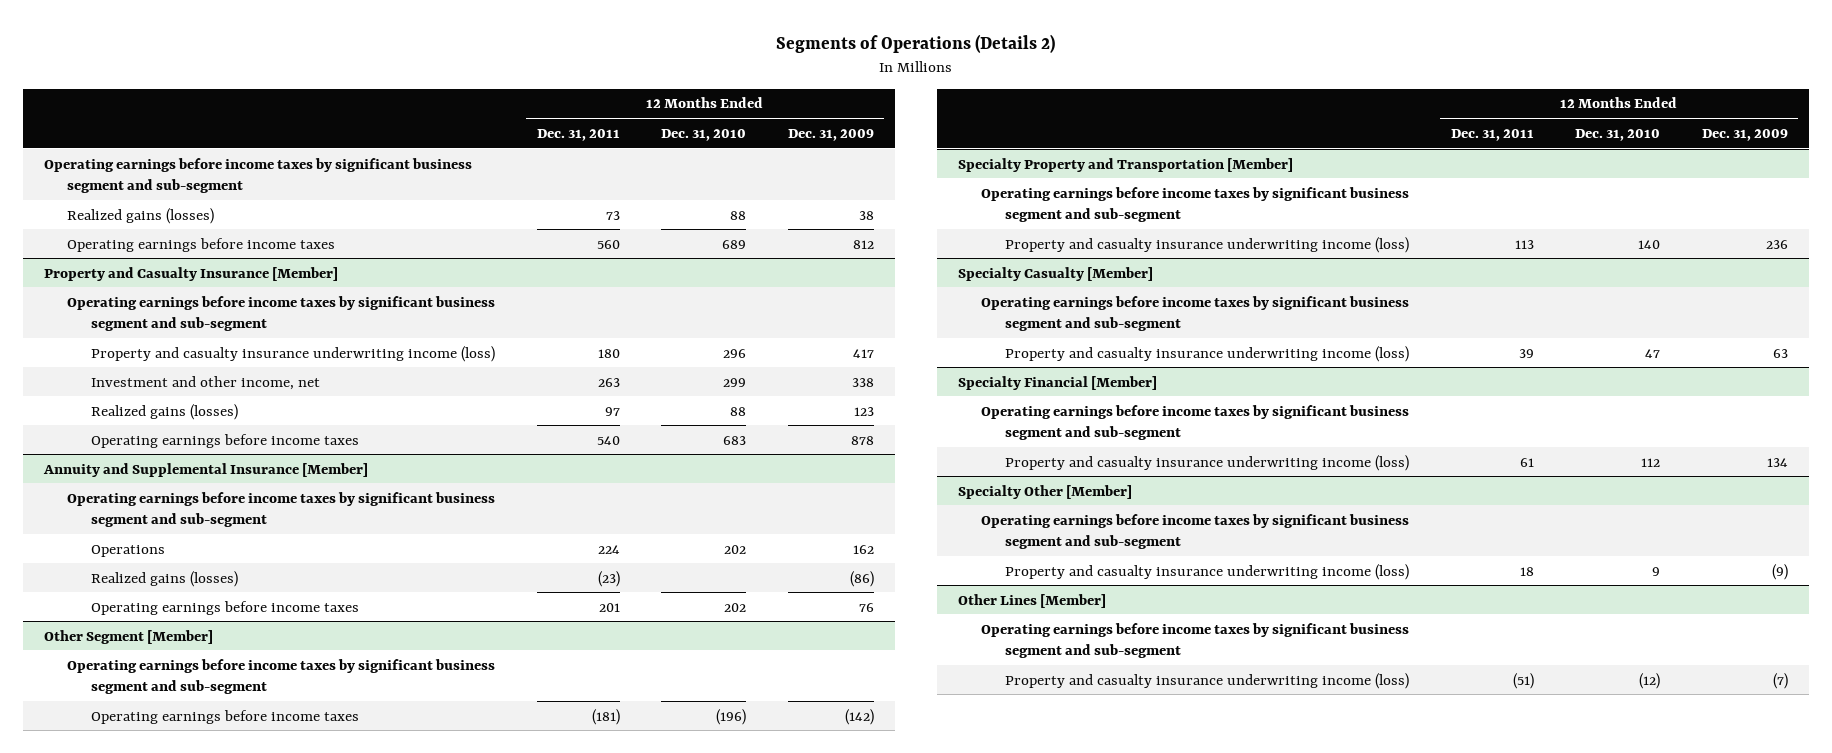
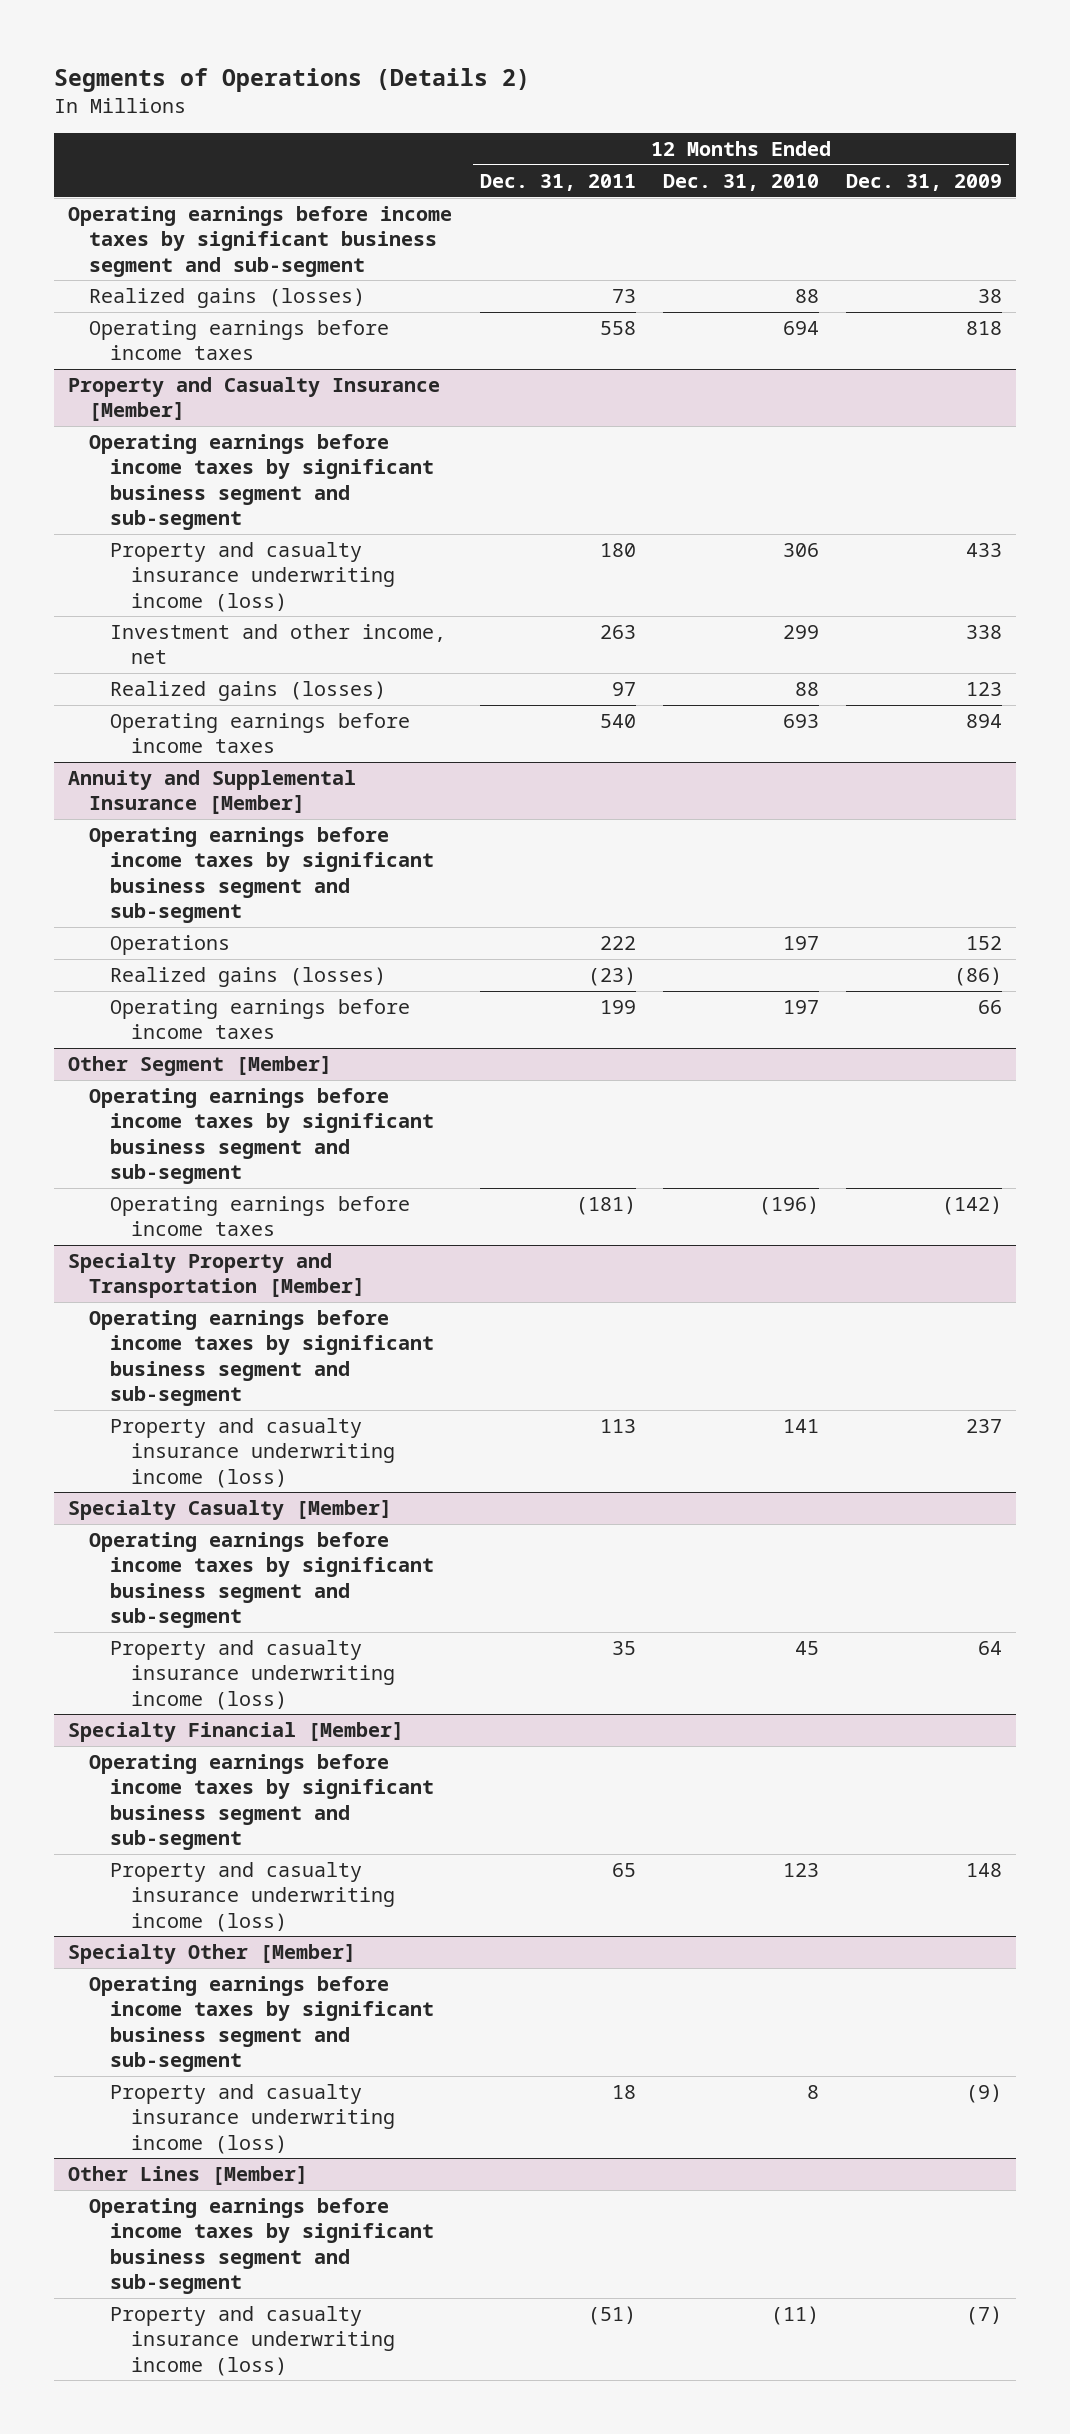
[596,239,620,249] 560 -> [599,321,636,336] 558
[722,239,747,249] 689 -> [782,321,819,336] 694
[853,239,875,249] 812 -> [966,321,1003,336] 818
[723,348,747,358] 296 -> [782,543,819,558] 306
[853,348,875,358] 417 -> [966,543,1003,558] 433
[723,435,747,445] 683 -> [782,714,819,729] 693
[851,435,875,445] 878 -> [966,714,1003,729] 894
[597,544,620,554] 224 -> [599,936,636,951] 222
[724,544,747,554] 202 -> [782,936,819,951] 197
[853,544,875,554] 162 -> [966,936,1003,951] 152
[598,602,620,612] 201 -> [599,1000,636,1015] 199
[724,602,747,612] 202 -> [782,1000,819,1015] 197
[859,602,875,612] 76 -> [978,1000,1003,1015] 66
[1638,239,1661,249] 140 -> [782,1419,819,1434] 141
[1766,239,1789,249] 236 -> [966,1419,1003,1434] 237
[1518,348,1534,358] 39 -> [611,1641,636,1656] 35
[1645,348,1661,358] 47 -> [794,1641,819,1656] 45
[1773,348,1789,358] 63 -> [978,1641,1003,1656] 64
[1519,457,1534,467] 61 -> [611,1863,636,1878] 65
[1641,457,1661,467] 112 -> [782,1863,819,1878] 123
[1767,457,1789,467] 134 -> [966,1863,1003,1878] 148
[1652,566,1661,576] 9 -> [806,2085,819,2100] 8
[1639,672,1661,689] (12) -> [770,2306,819,2326] (11)

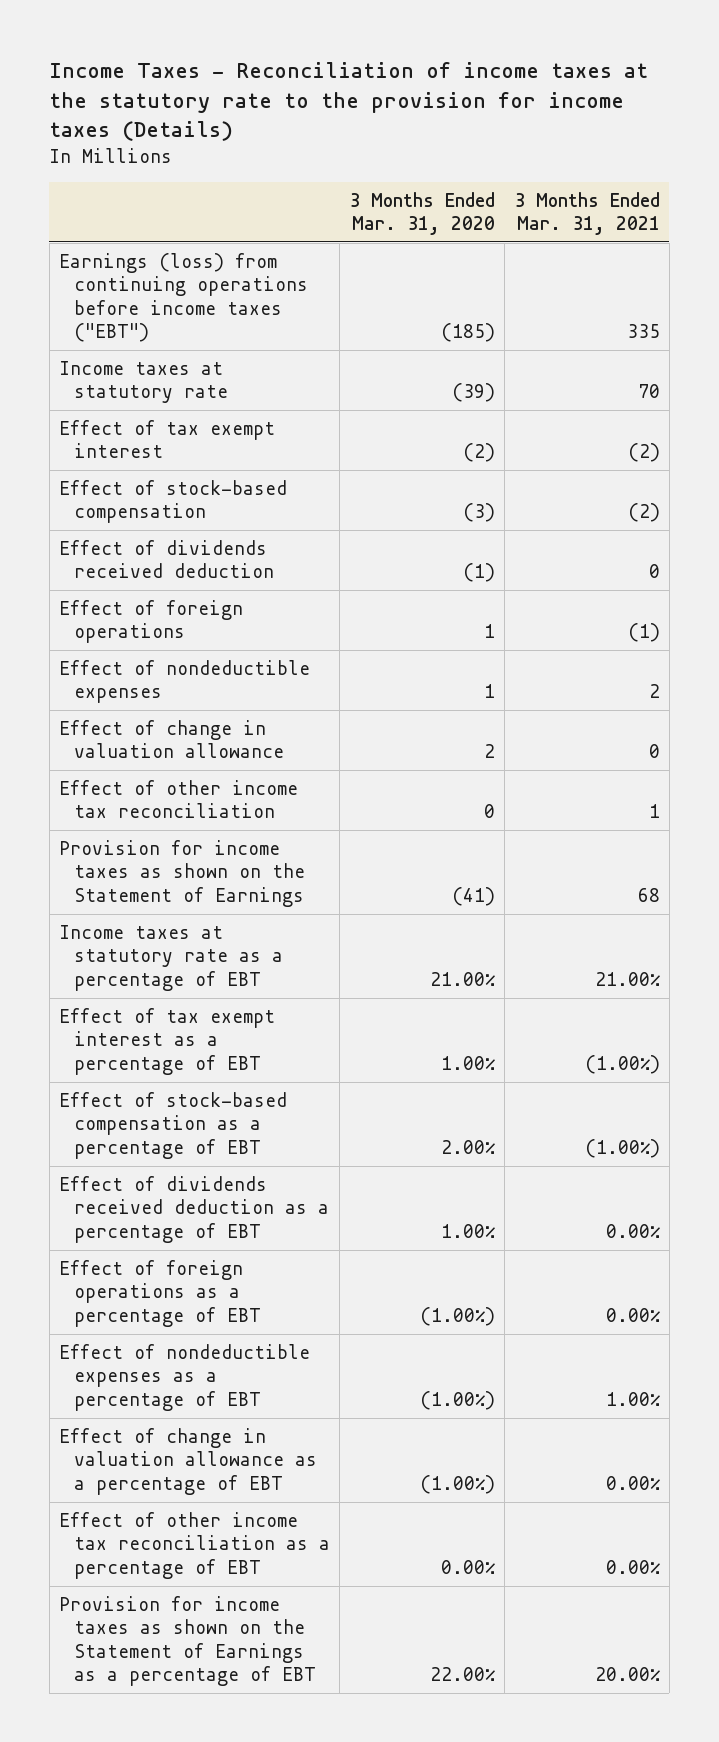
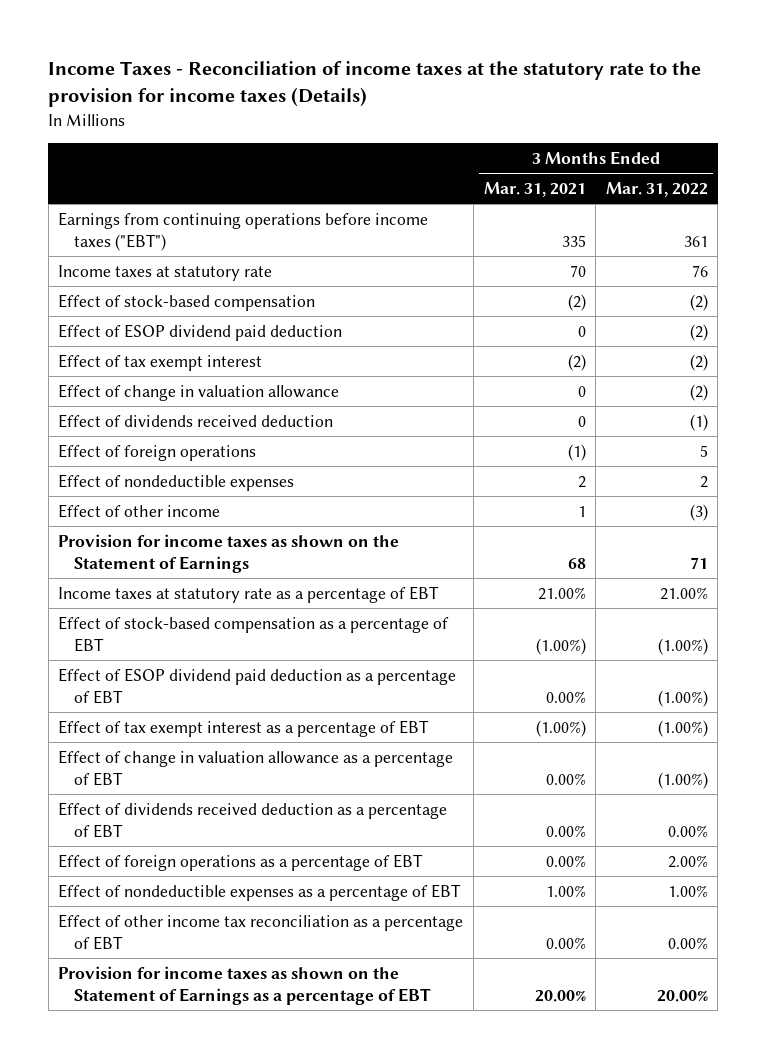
[348,191,495,235] 3 Months Ended Mar. 31, 2020 -> none
none -> [605,182,708,198] Mar. 31, 2022
[58,252,308,342] Earnings (loss) from continuing operations before income taxes ("EBT") -> [58,211,429,251] Earnings from continuing operations before income taxes ("EBT")
none -> [58,323,343,341] Effect of ESOP dividend paid deduction
[58,419,275,459] Effect of tax exempt interest -> [58,353,263,371] Effect of tax exempt interest
[58,719,284,759] Effect of change in valuation allowance -> [58,383,340,401] Effect of change in valuation allowance
[58,779,298,819] Effect of other income tax reconciliation -> [58,503,221,518] Effect of other income
none -> [58,667,457,704] Effect of ESOP dividend paid deduction as a percentage of EBT
[58,1007,275,1075] Effect of tax exempt interest as a percentage of EBT -> [58,719,430,737] Effect of tax exempt interest as a percentage of EBT
[58,1427,317,1495] Effect of change in valuation allowance as a percentage of EBT -> [58,749,454,786] Effect of change in valuation allowance as a percentage of EBT

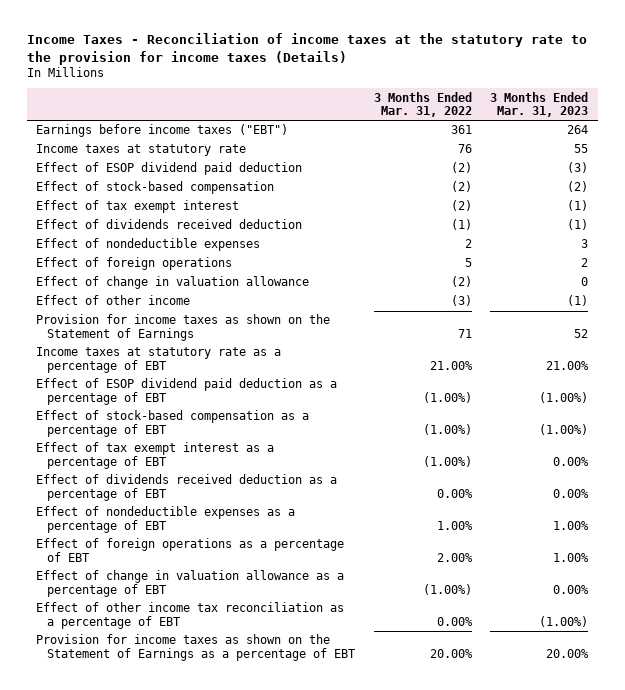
[483,182,586,198] Mar. 31, 2021 -> none
none -> [490,91,589,118] 3 Months Ended Mar. 31, 2023
[58,211,429,251] Earnings from continuing operations before income taxes ("EBT") -> [36,124,289,138] Earnings before income taxes ("EBT")
[58,293,316,311] Effect of stock-based compensation -> [36,181,275,195] Effect of stock-based compensation
[58,443,257,461] Effect of foreign operations -> [36,257,233,271] Effect of foreign operations
[58,383,340,401] Effect of change in valuation allowance -> [36,276,310,290] Effect of change in valuation allowance
[58,615,450,652] Effect of stock-based compensation as a percentage of EBT -> [36,410,310,438] Effect of stock-based compensation as a percentage of EBT
[58,853,424,871] Effect of foreign operations as a percentage of EBT -> [36,538,345,563] Effect of foreign operations as a percentage of EBT
[58,749,454,786] Effect of change in valuation allowance as a percentage of EBT -> [36,570,345,598] Effect of change in valuation allowance as a percentage of EBT

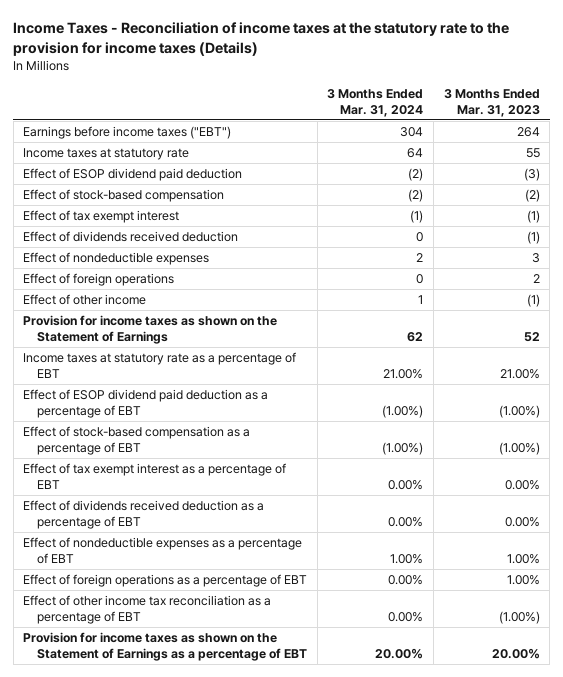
[373,91,472,118] 3 Months Ended Mar. 31, 2022 -> none
none -> [327,88,424,117] 3 Months Ended Mar. 31, 2024
[36,276,310,290] Effect of change in valuation allowance -> none
[36,570,345,598] Effect of change in valuation allowance as a percentage of EBT -> none

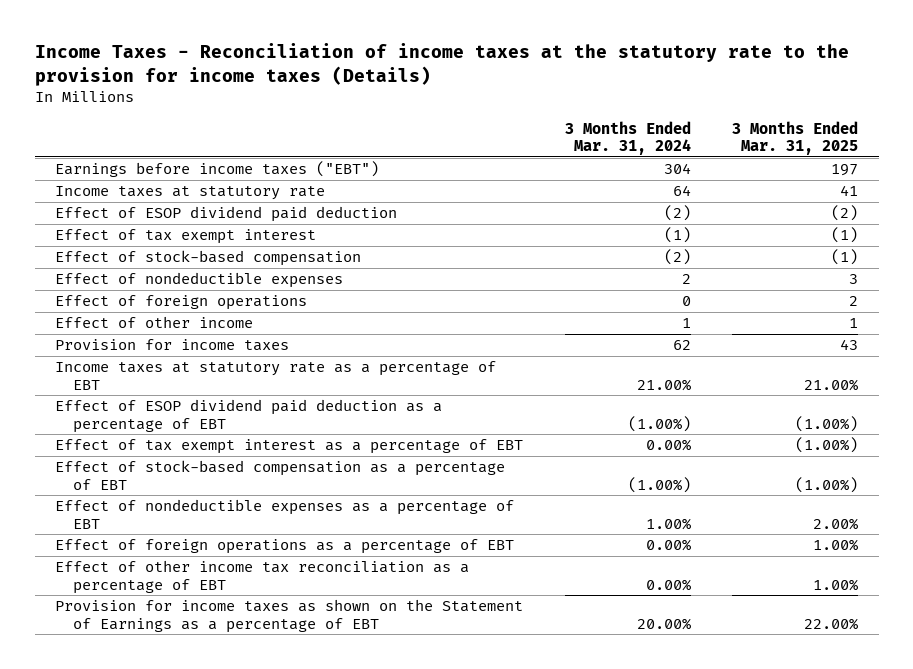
[443,88,540,117] 3 Months Ended Mar. 31, 2023 -> none
none -> [731,120,858,156] 3 Months Ended Mar. 31, 2025
[23,230,239,242] Effect of dividends received deduction -> none
[23,188,225,202] Effect of stock-based compensation -> [55,250,362,267] Effect of stock-based compensation
[23,314,278,345] Provision for income taxes as shown on the Statement of Earnings -> [55,339,290,352] Provision for income taxes
[23,499,265,530] Effect of dividends received deduction as a percentage of EBT -> none
[23,425,251,456] Effect of stock-based compensation as a percentage of EBT -> [55,460,506,490] Effect of stock-based compensation as a percentage of EBT

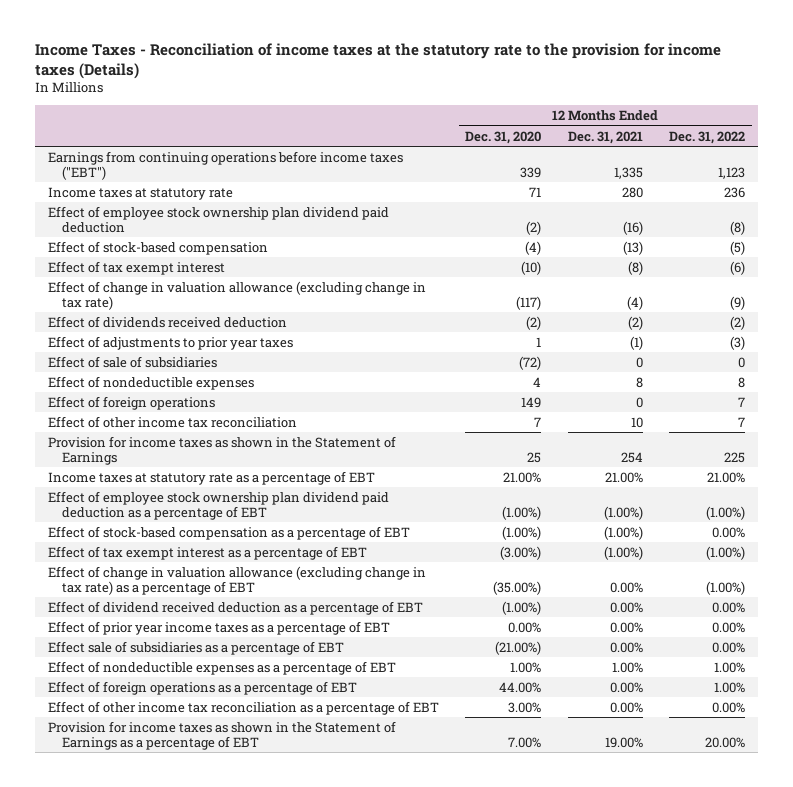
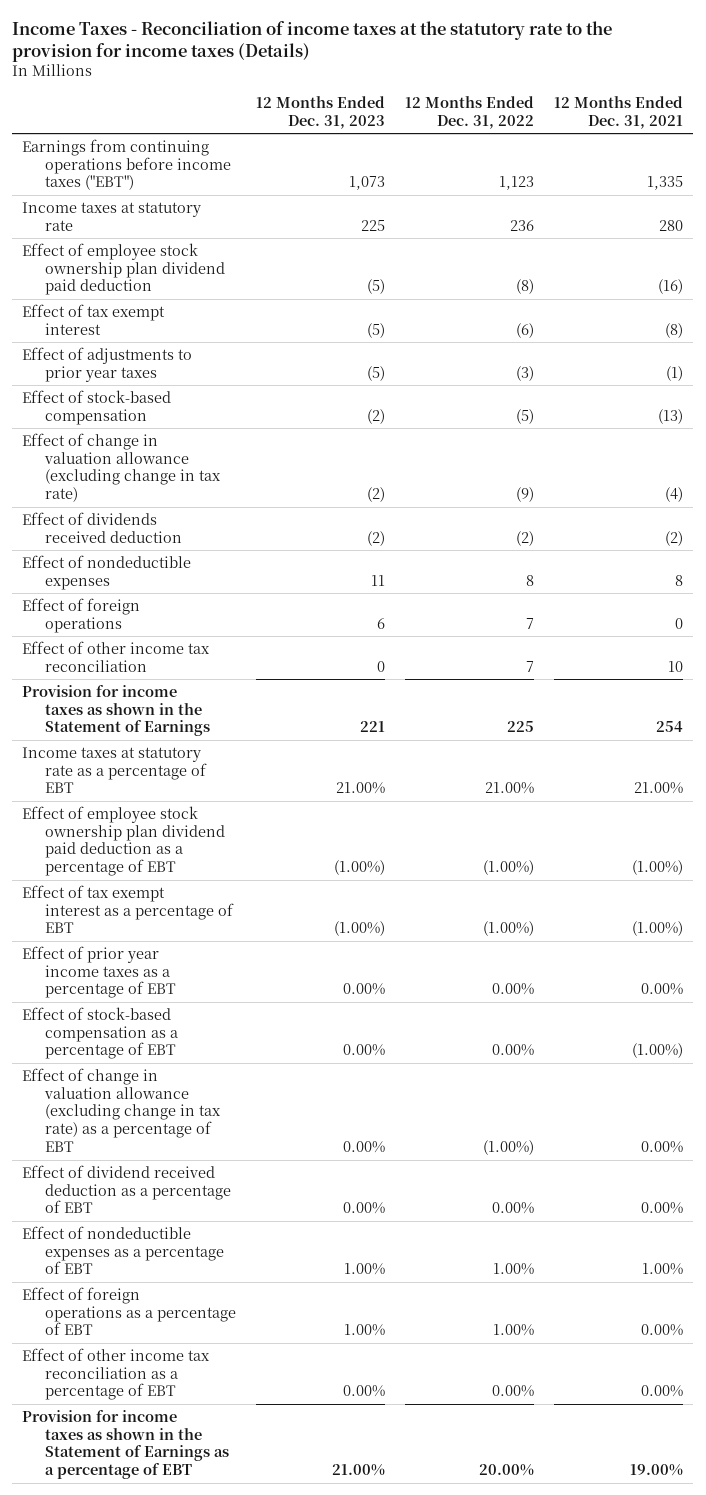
[465,130,542,144] Dec. 31, 2020 -> none
none -> [256,96,386,130] 12 Months Ended Dec. 31, 2023
[47,335,293,350] Effect of adjustments to prior year taxes -> [22,346,193,382] Effect of adjustments to prior year taxes
[47,240,268,255] Effect of stock-based compensation -> [22,389,172,425] Effect of stock-based compensation
[47,355,217,368] Effect of sale of subsidiaries -> none
[47,620,390,635] Effect of prior year income taxes as a percentage of EBT -> [22,945,176,999] Effect of prior year income taxes as a percentage of EBT
[47,525,410,540] Effect of stock-based compensation as a percentage of EBT -> [22,1006,178,1060] Effect of stock-based compensation as a percentage of EBT
[47,640,344,655] Effect sale of subsidiaries as a percentage of EBT -> none

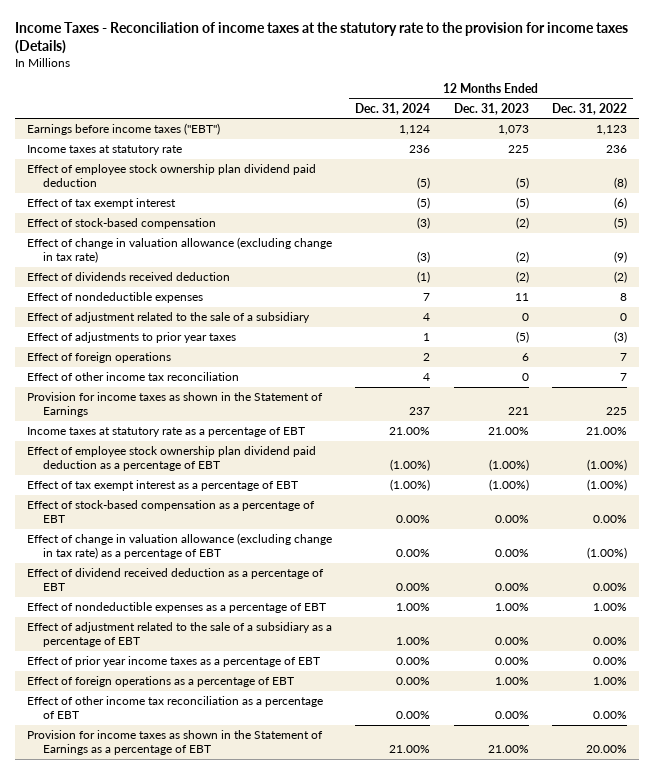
[554,96,684,130] 12 Months Ended Dec. 31, 2021 -> none
none -> [355,102,431,115] Dec. 31, 2024
[22,138,231,191] Earnings from continuing operations before income taxes ("EBT") -> [26,123,220,136] Earnings before income taxes ("EBT")
none -> [26,312,310,324] Effect of adjustment related to the sale of a subsidiary
[22,346,193,382] Effect of adjustments to prior year taxes -> [26,332,236,344] Effect of adjustments to prior year taxes
none -> [26,622,332,648] Effect of adjustment related to the sale of a subsidiary as a percentage of EBT
[22,945,176,999] Effect of prior year income taxes as a percentage of EBT -> [26,656,320,668] Effect of prior year income taxes as a percentage of EBT

